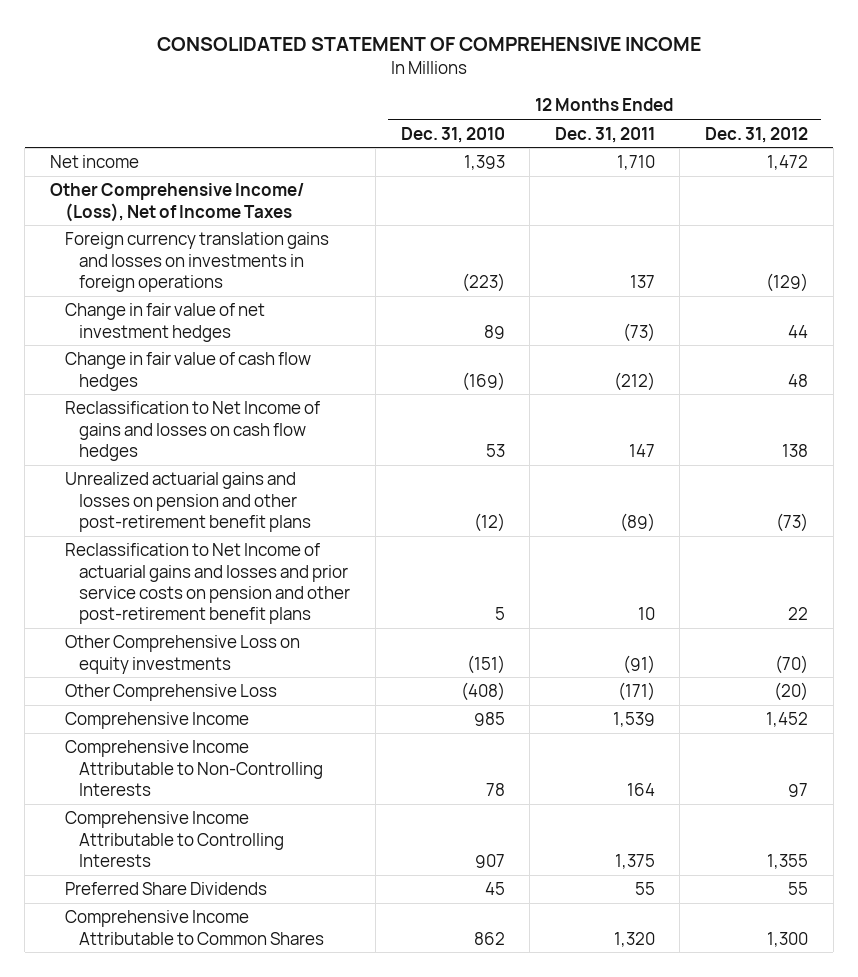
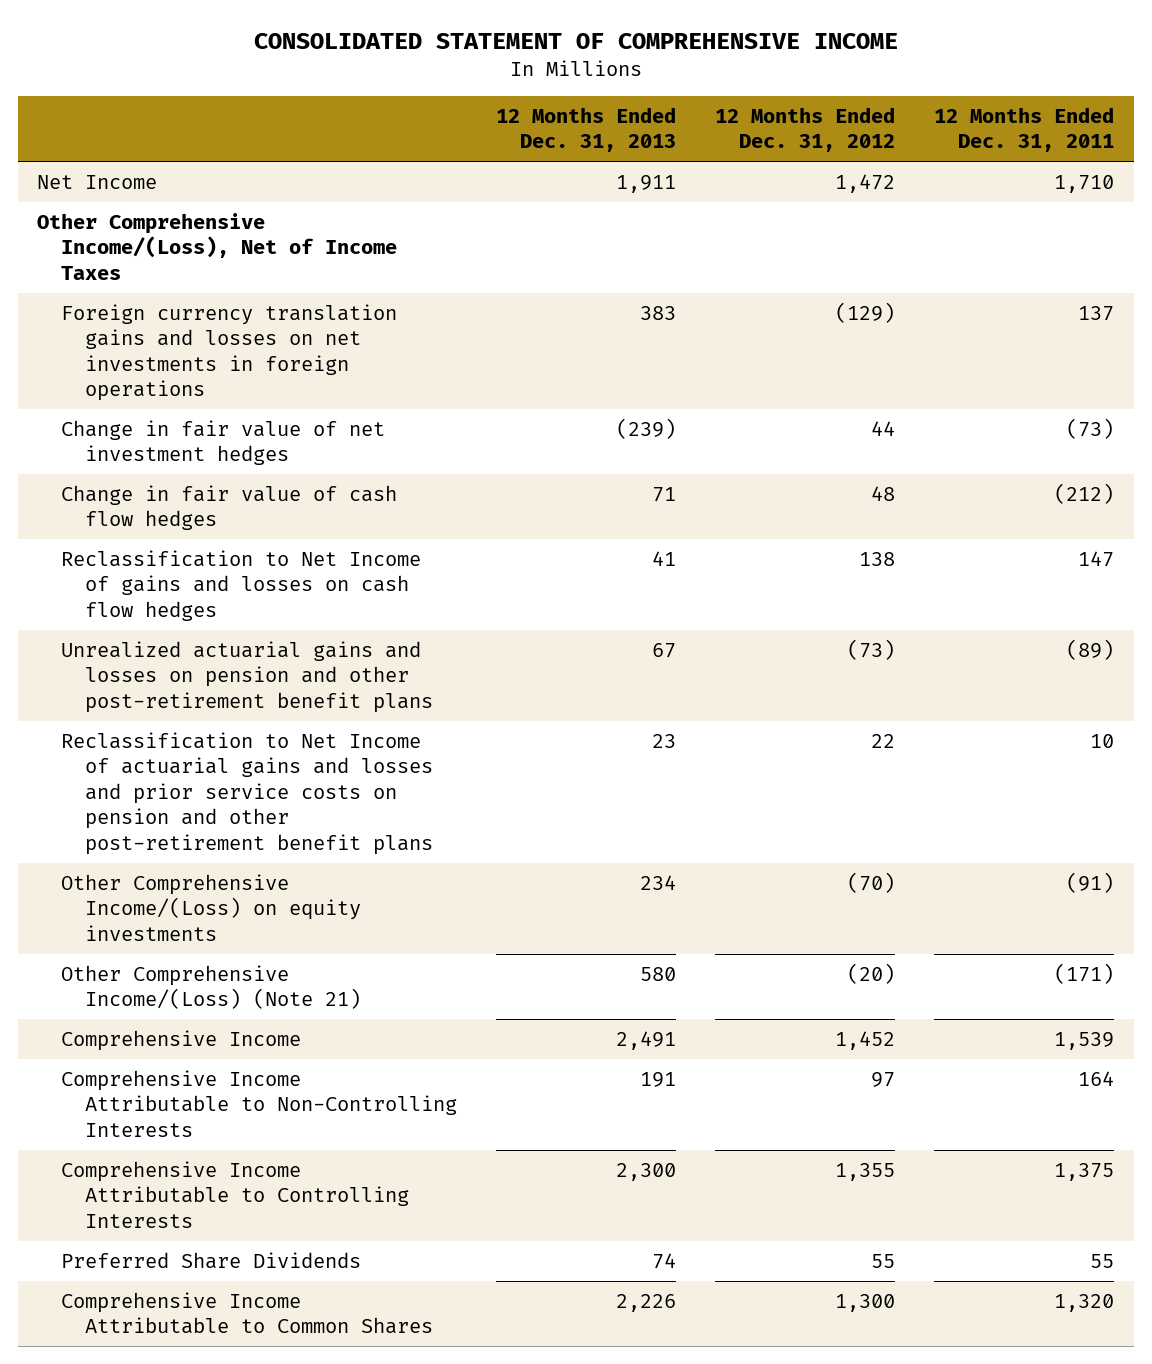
[400,126,505,143] Dec. 31, 2010 -> none
none -> [495,106,676,153] 12 Months Ended Dec. 31, 2013
[49,155,139,169] Net income -> [37,174,158,189] Net Income
[49,183,304,222] Other Comprehensive Income/ (Loss), Net of Income Taxes -> [37,212,397,280] Other Comprehensive Income/(Loss), Net of Income Taxes
[64,232,329,292] Foreign currency translation gains and losses on investments in foreign operations -> [60,303,397,402] Foreign currency translation gains and losses on net investments in foreign operations
[64,635,300,674] Other Comprehensive Loss on equity investments -> [60,873,361,941] Other Comprehensive Income/(Loss) on equity investments
[64,684,277,702] Other Comprehensive Loss -> [60,964,361,1010] Other Comprehensive Income/(Loss) (Note 21)

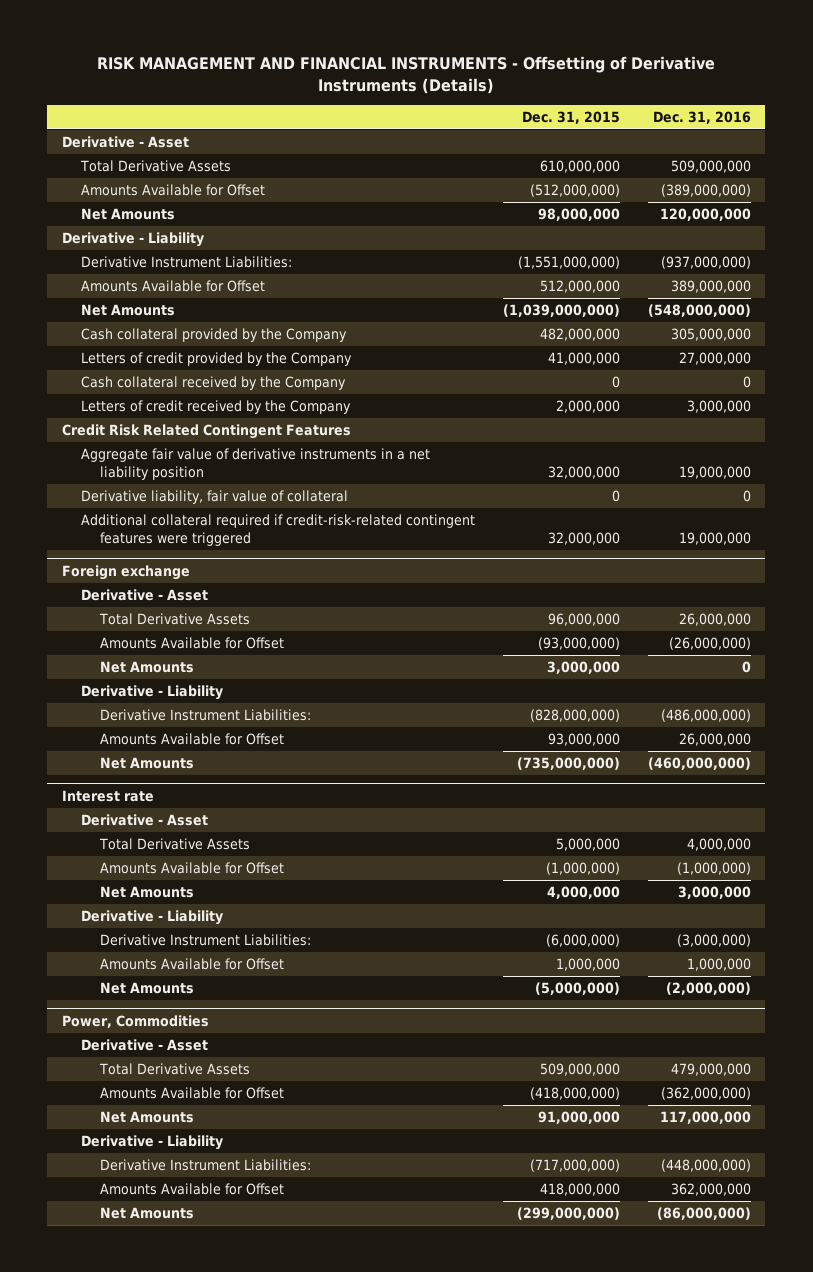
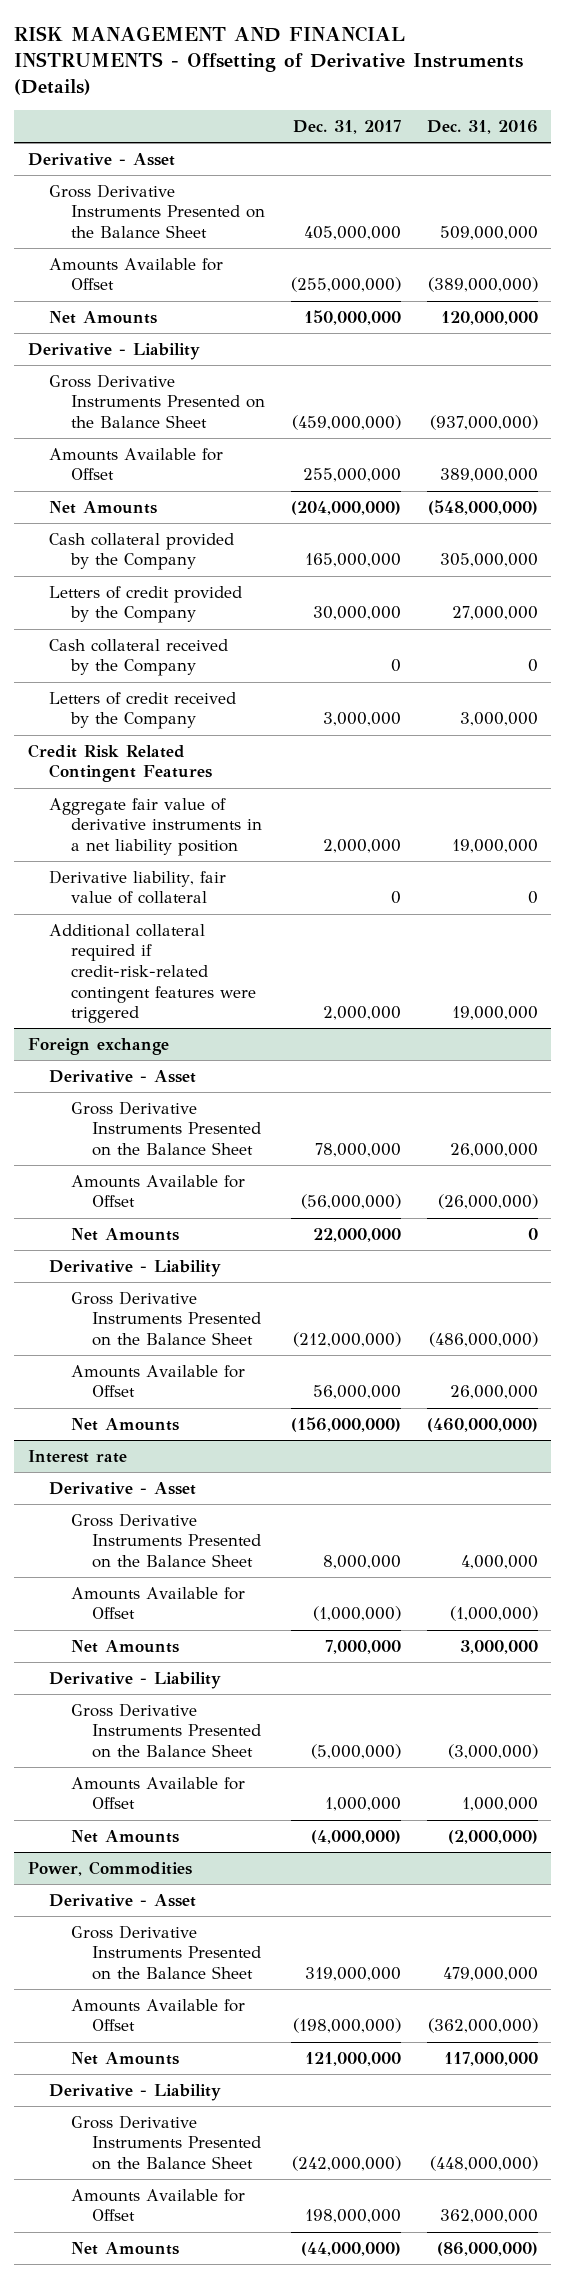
[521,110,620,124] Dec. 31, 2015 -> none
none -> [292,120,401,135] Dec. 31, 2017
[79,160,231,173] Total Derivative Assets -> [49,183,265,239] Gross Derivative Instruments Presented on the Balance Sheet
[80,256,292,269] Derivative Instrument Liabilities: -> [49,373,265,429] Gross Derivative Instruments Presented on the Balance Sheet
[98,613,250,626] Total Derivative Assets -> [70,1100,262,1157] Gross Derivative Instruments Presented on the Balance Sheet
[99,709,311,722] Derivative Instrument Liabilities: -> [70,1290,262,1347] Gross Derivative Instruments Presented on the Balance Sheet
[98,838,250,851] Total Derivative Assets -> [70,1512,262,1569] Gross Derivative Instruments Presented on the Balance Sheet
[99,934,311,947] Derivative Instrument Liabilities: -> [70,1702,262,1759] Gross Derivative Instruments Presented on the Balance Sheet
[98,1063,250,1076] Total Derivative Assets -> [70,1924,262,1981] Gross Derivative Instruments Presented on the Balance Sheet
[99,1159,311,1172] Derivative Instrument Liabilities: -> [70,2114,262,2171] Gross Derivative Instruments Presented on the Balance Sheet

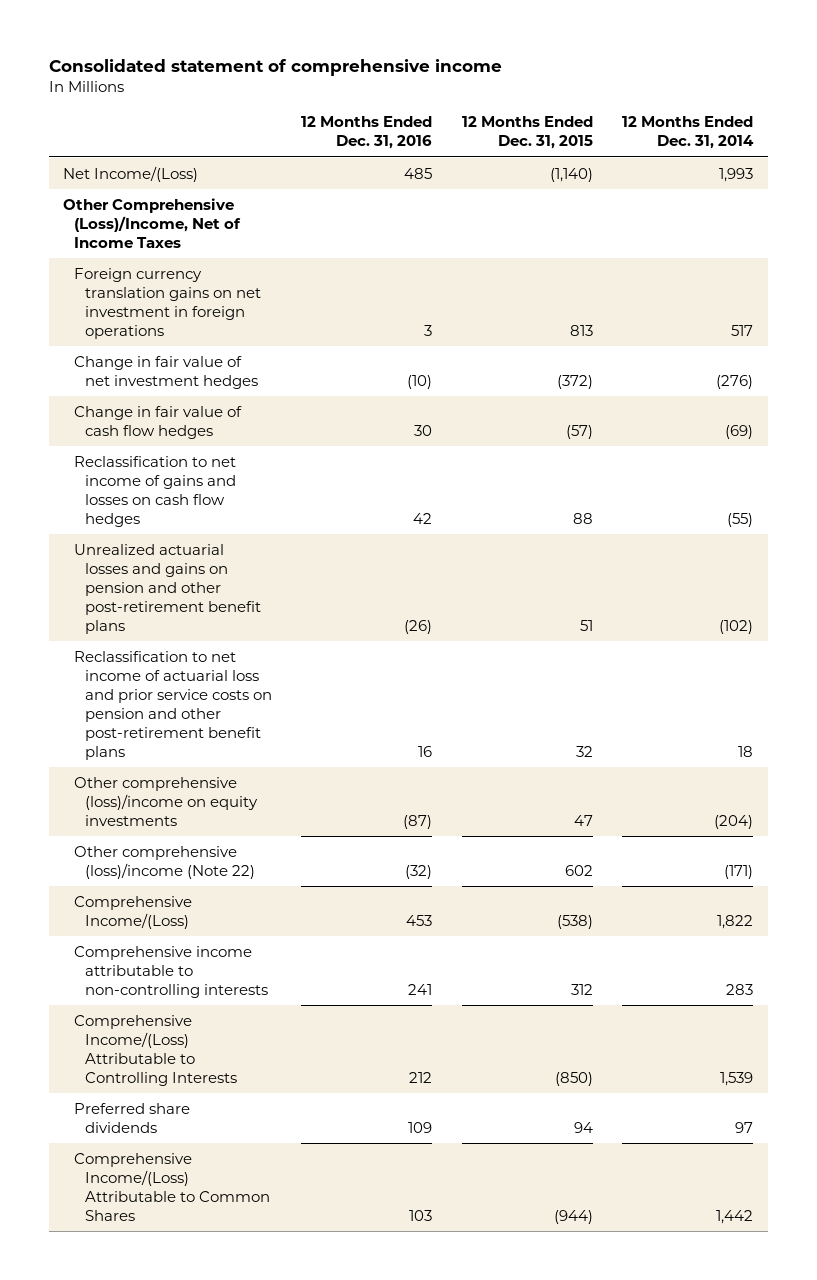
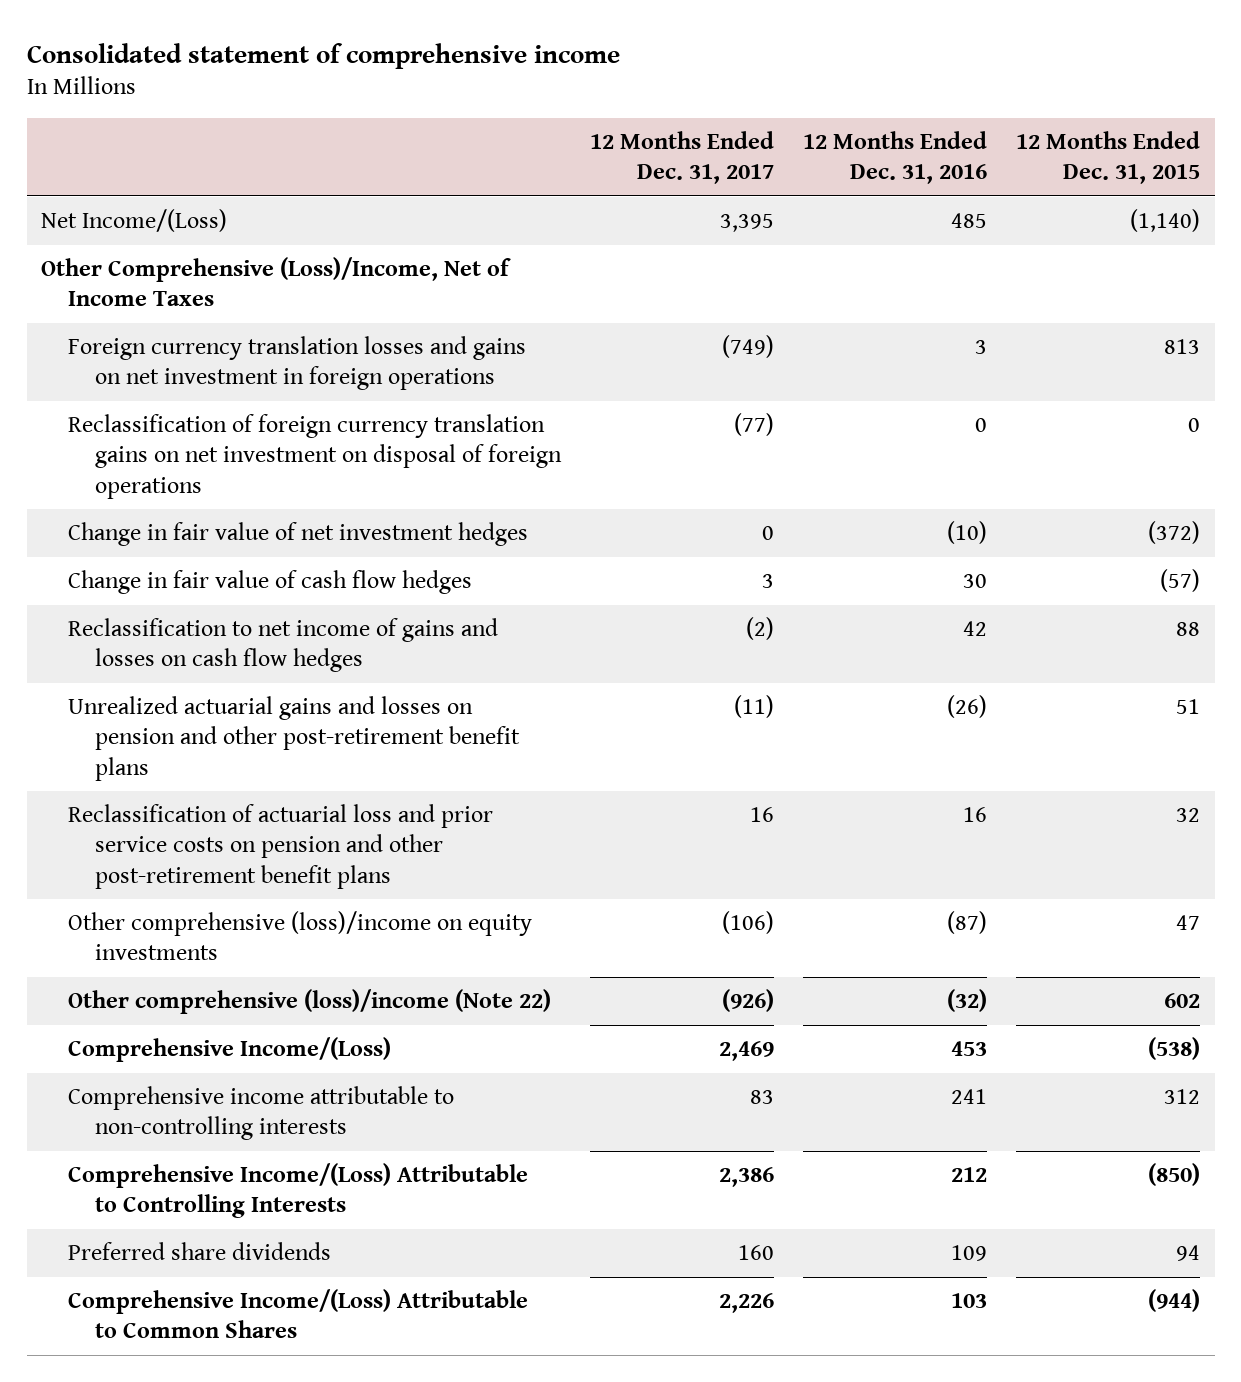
[622,116,755,150] 12 Months Ended Dec. 31, 2014 -> none
none -> [590,130,775,185] 12 Months Ended Dec. 31, 2017
[74,267,261,339] Foreign currency translation gains on net investment in foreign operations -> [68,336,527,391] Foreign currency translation losses and gains on net investment in foreign operations
none -> [68,414,563,499] Reclassification of foreign currency translation gains on net investment on disposal of foreign operations
[74,543,261,634] Unrealized actuarial losses and gains on pension and other post-retirement benefit plans -> [68,696,521,781] Unrealized actuarial gains and losses on pension and other post-retirement benefit plans
[74,650,272,760] Reclassification to net income of actuarial loss and prior service costs on pension and other post-retirement benefit plans -> [68,804,494,889] Reclassification of actuarial loss and prior service costs on pension and other post-retirement benefit plans

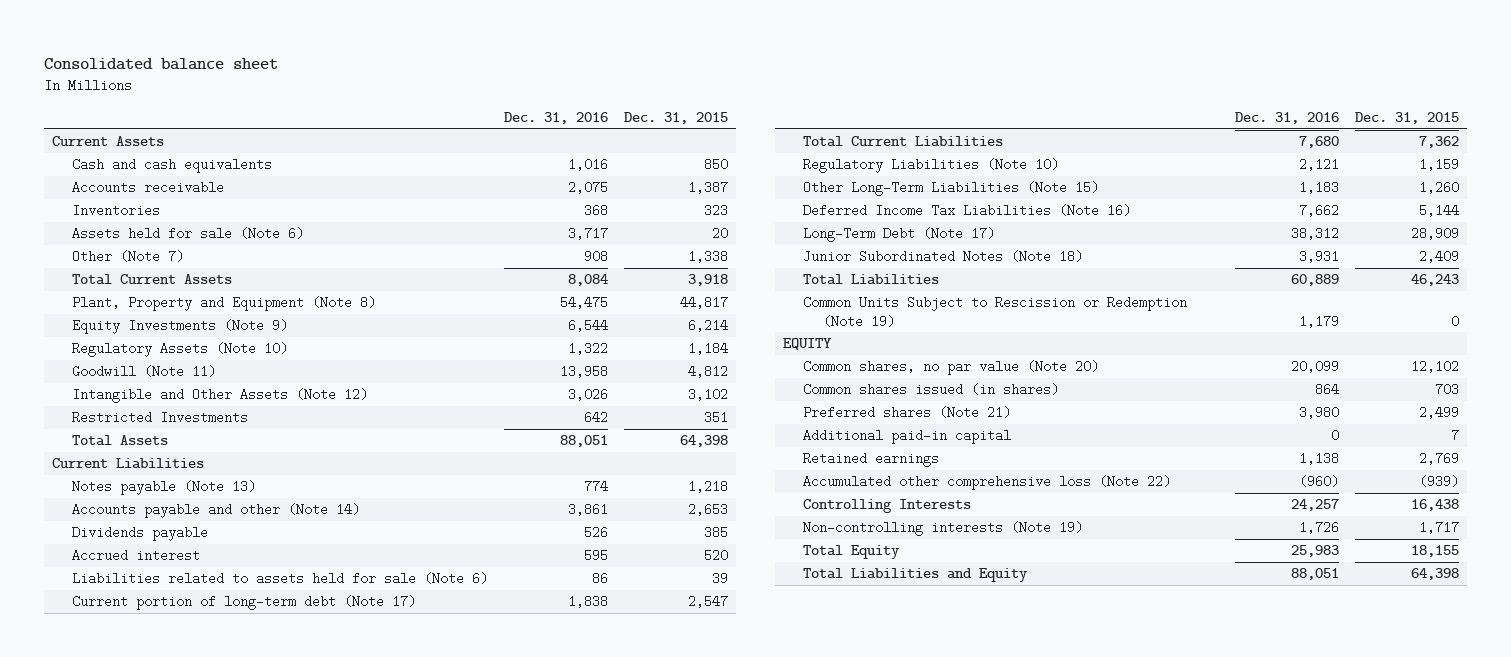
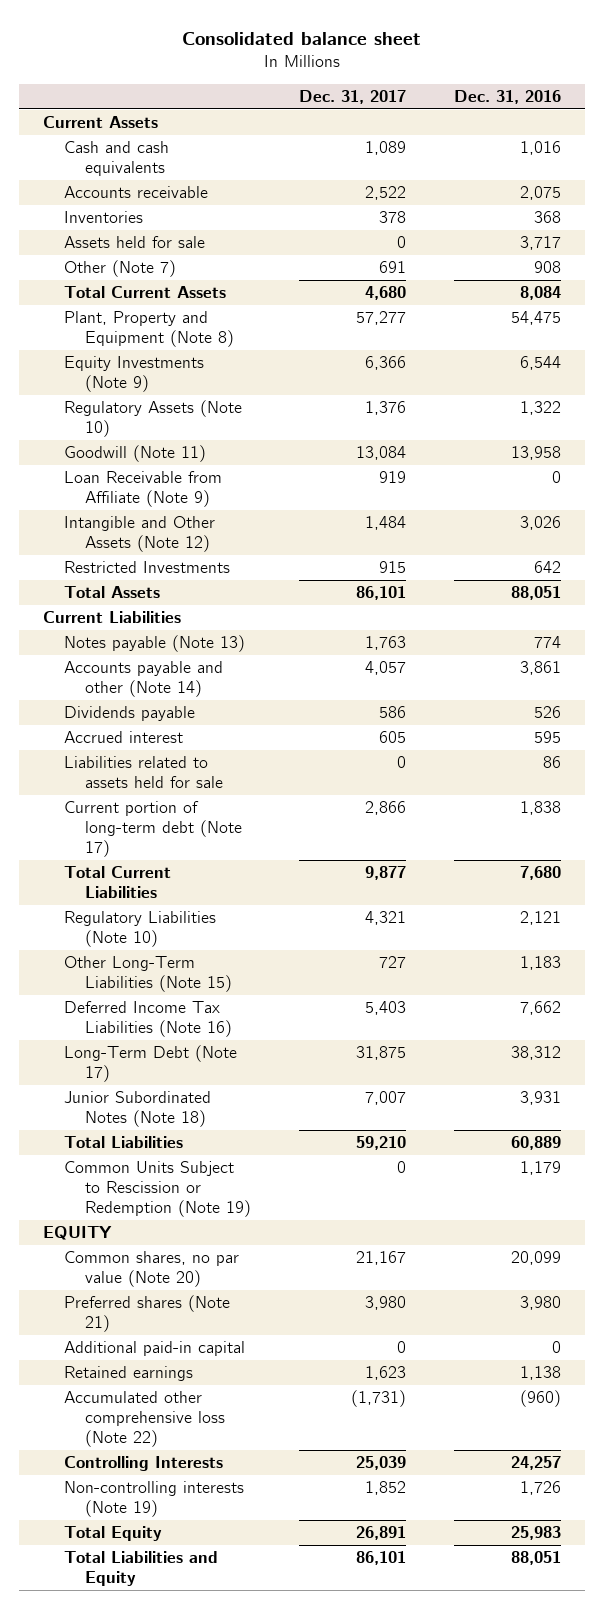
[624,111,729,124] Dec. 31, 2015 -> none
none -> [298,90,406,105] Dec. 31, 2017
[72,227,305,241] Assets held for sale (Note 6) -> [63,236,205,249] Assets held for sale
none -> [63,471,222,508] Loan Receivable from Affiliate (Note 9)
[72,572,489,586] Liabilities related to assets held for sale (Note 6) -> [63,756,223,789] Liabilities related to assets held for sale
[803,383,1060,397] Common shares issued (in shares) -> none

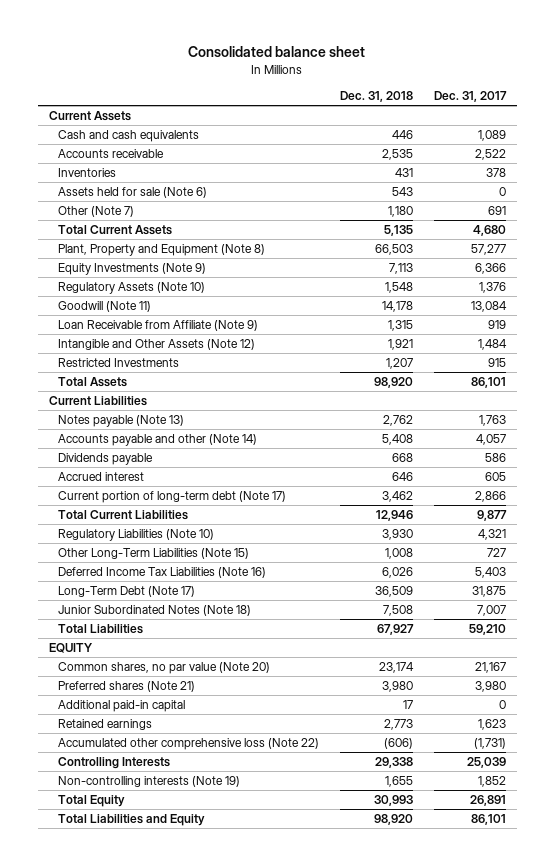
[453,90,561,105] Dec. 31, 2016 -> none
none -> [340,90,414,102] Dec. 31, 2018
[63,236,205,249] Assets held for sale -> [58,187,208,199] Assets held for sale (Note 6)
[63,756,223,789] Liabilities related to assets held for sale -> none
[63,1161,251,1218] Common Units Subject to Rescission or Redemption (Note 19) -> none

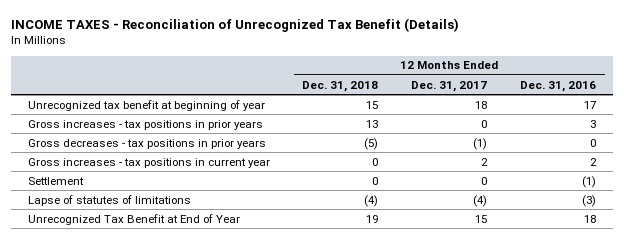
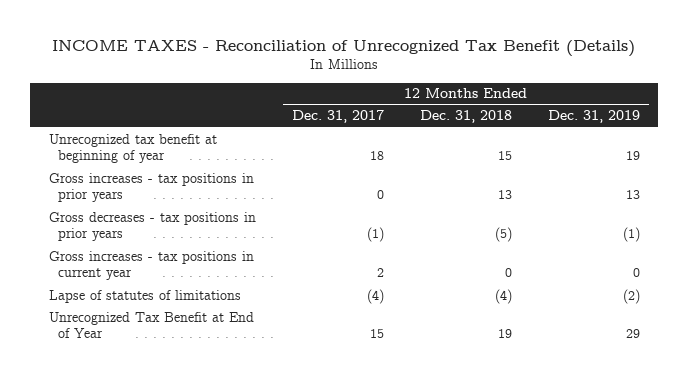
[520,80,597,92] Dec. 31, 2016 -> none
none -> [547,110,640,124] Dec. 31, 2019
[27,176,84,185] Settlement -> none

